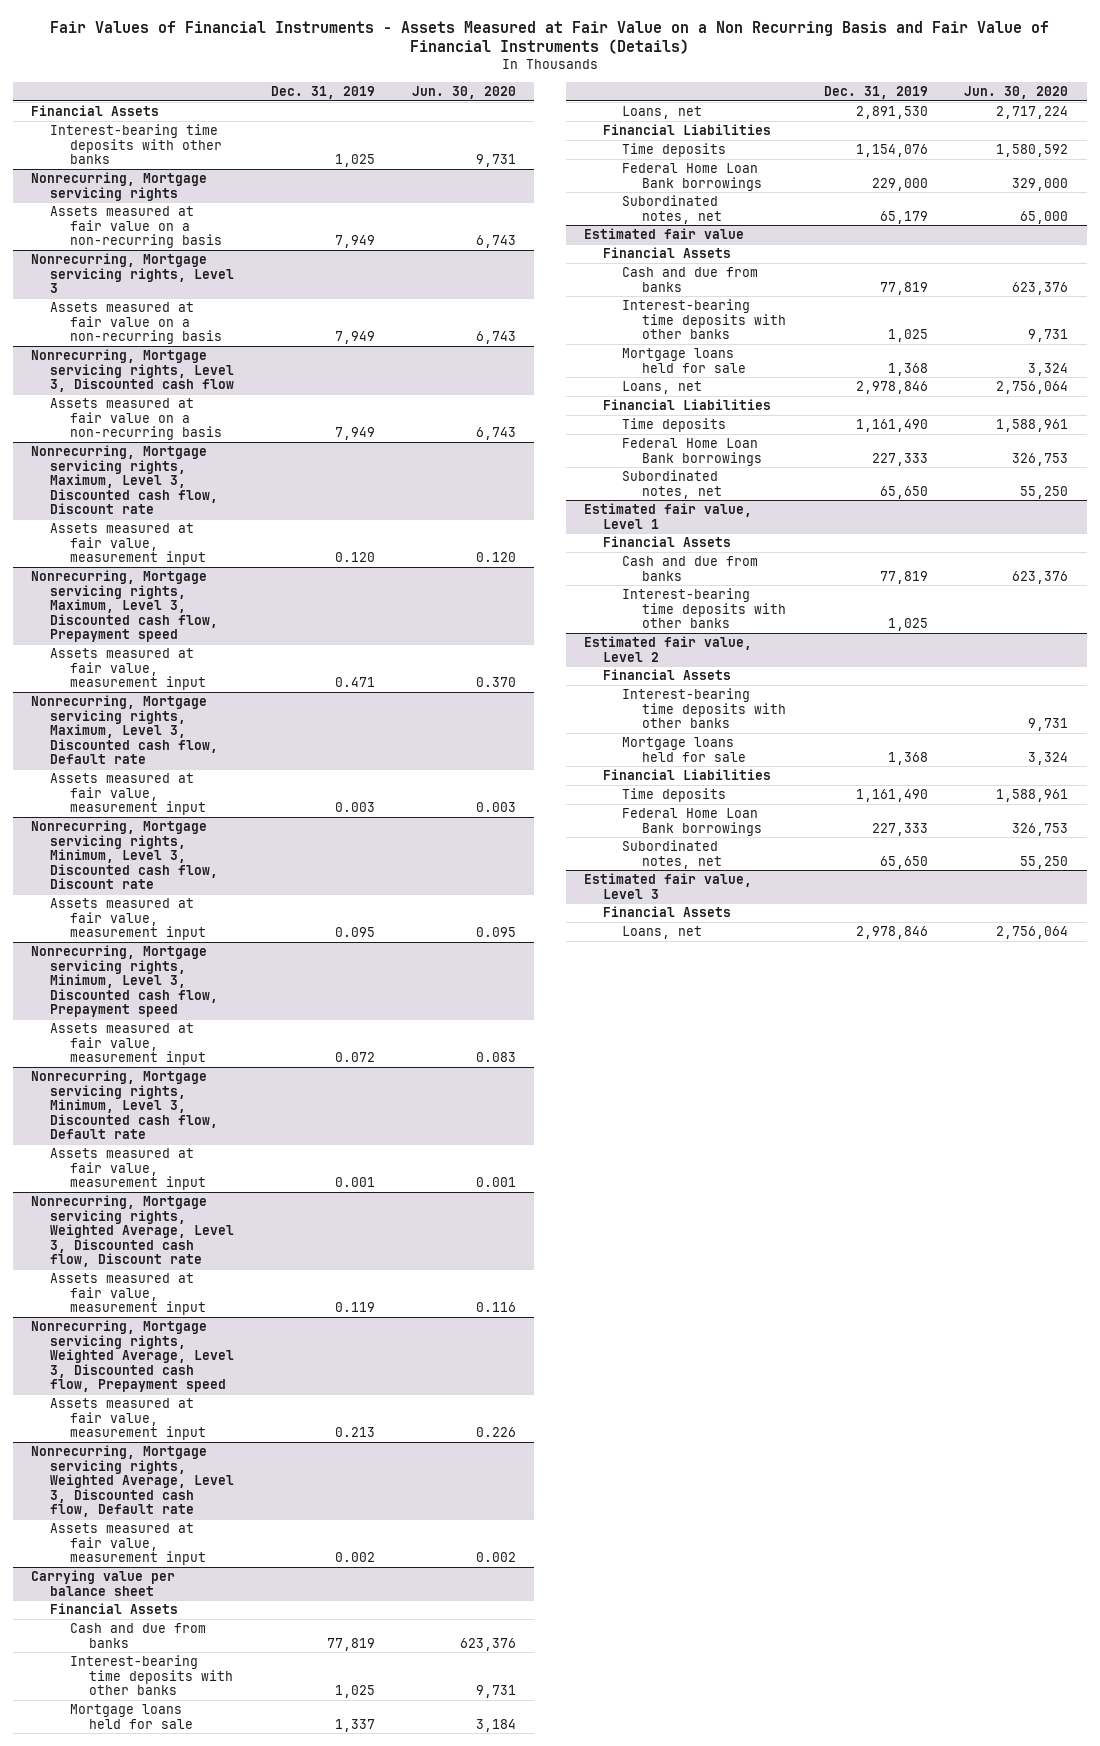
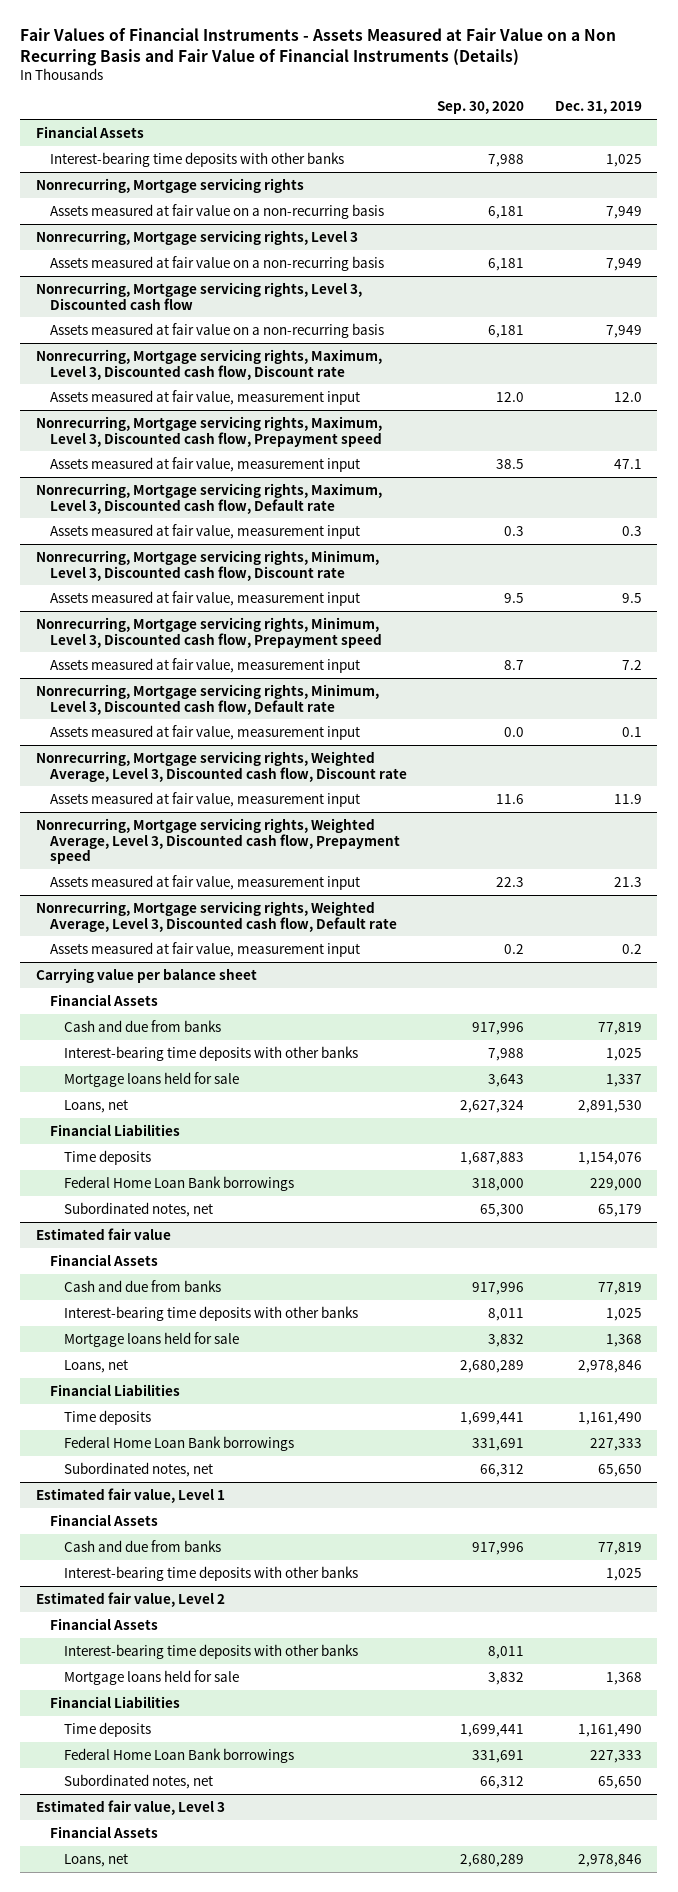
[411,85,516,99] Jun. 30, 2020 -> none
none -> [437,101,525,115] Sep. 30, 2020
[335,552,376,563] 0.120 -> [613,391,642,402] 12.0
[335,677,376,688] 0.471 -> [613,458,642,469] 47.1
[335,802,376,813] 0.003 -> [621,525,642,536] 0.3
[335,927,376,938] 0.095 -> [621,592,642,603] 9.5
[335,1052,376,1063] 0.072 -> [621,659,642,670] 7.2
[335,1177,376,1188] 0.001 -> [621,726,642,737] 0.1
[335,1302,376,1313] 0.119 -> [613,793,642,804] 11.9
[335,1427,376,1438] 0.213 -> [613,876,642,887] 21.3
[335,1552,376,1563] 0.002 -> [621,943,642,954] 0.2

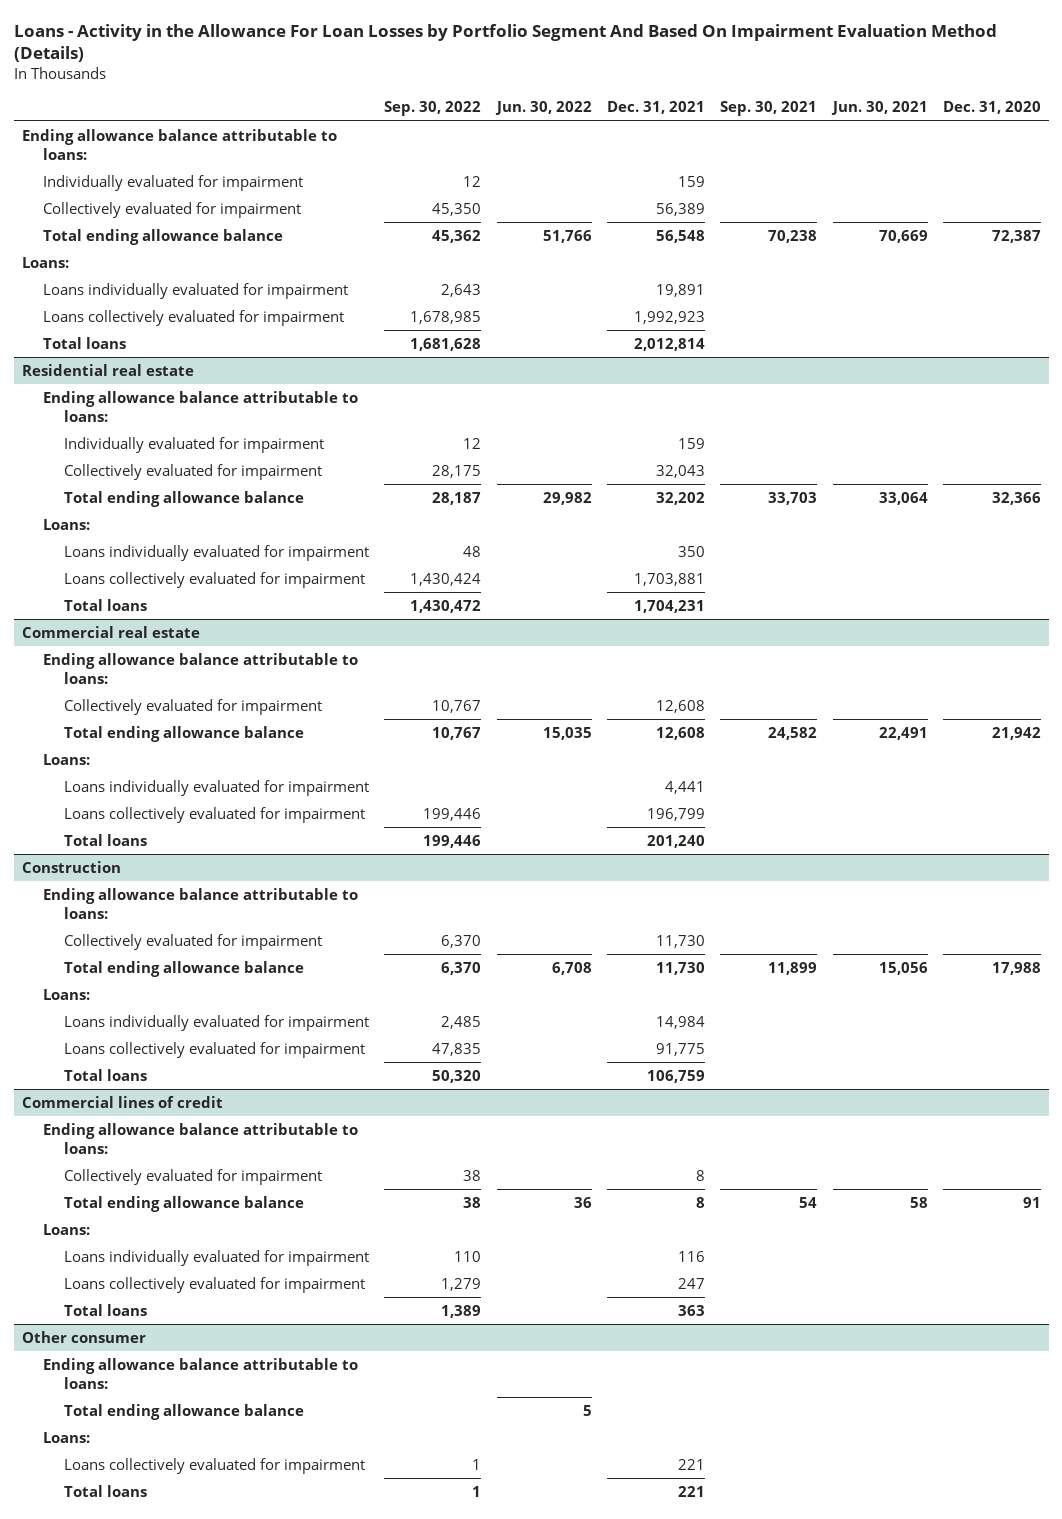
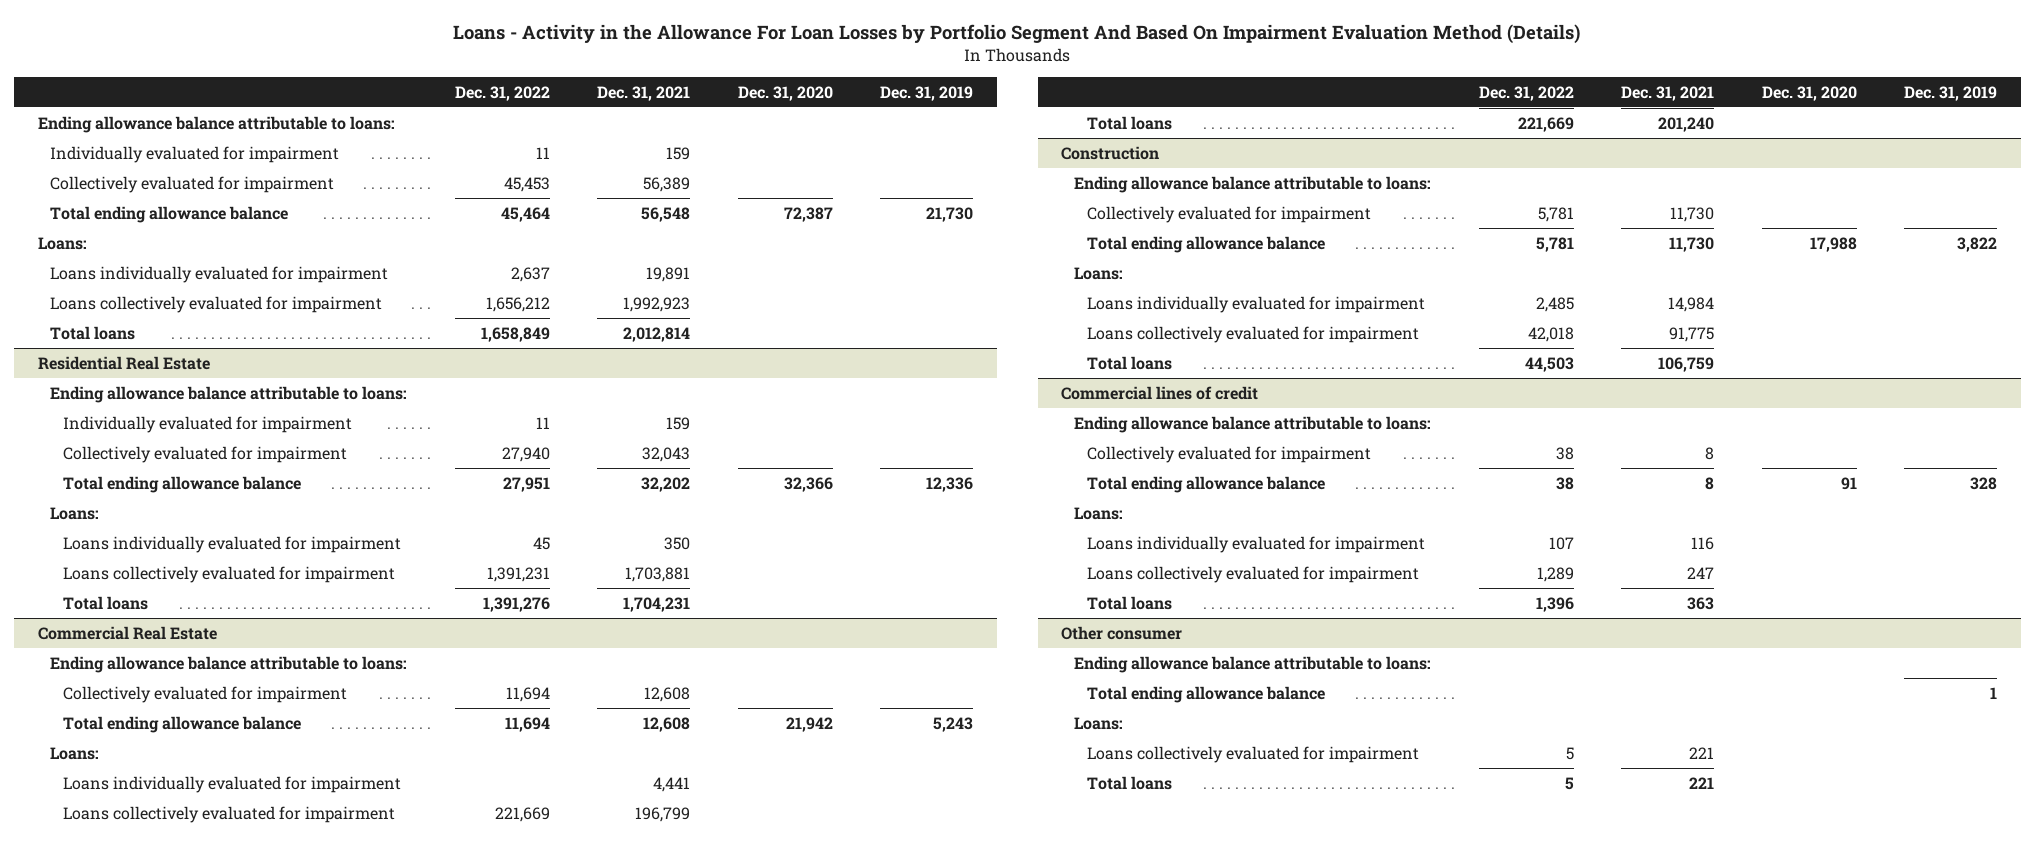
[384,101,482,117] Sep. 30, 2022 -> none
[494,101,592,116] Jun. 30, 2022 -> none
[720,101,818,117] Sep. 30, 2021 -> none
[830,101,928,116] Jun. 30, 2021 -> none
none -> [454,85,550,101] Dec. 31, 2022
none -> [880,85,974,101] Dec. 31, 2019
[21,363,194,376] Residential real estate -> [37,355,210,370] Residential Real Estate
[21,625,200,638] Commercial real estate -> [37,625,217,640] Commercial Real Estate

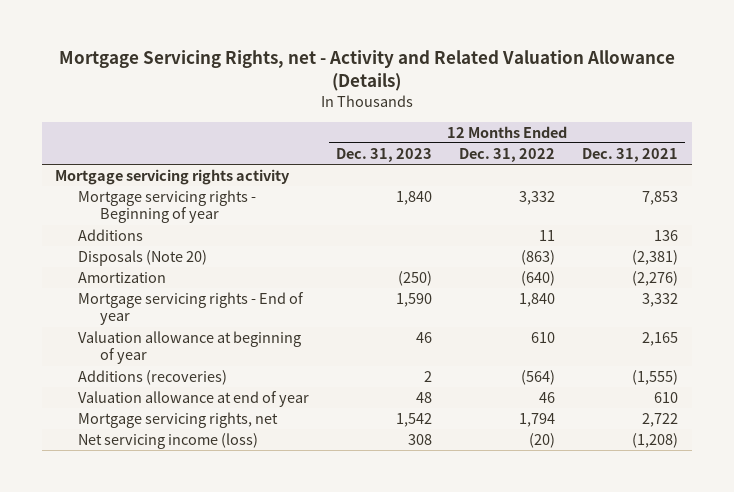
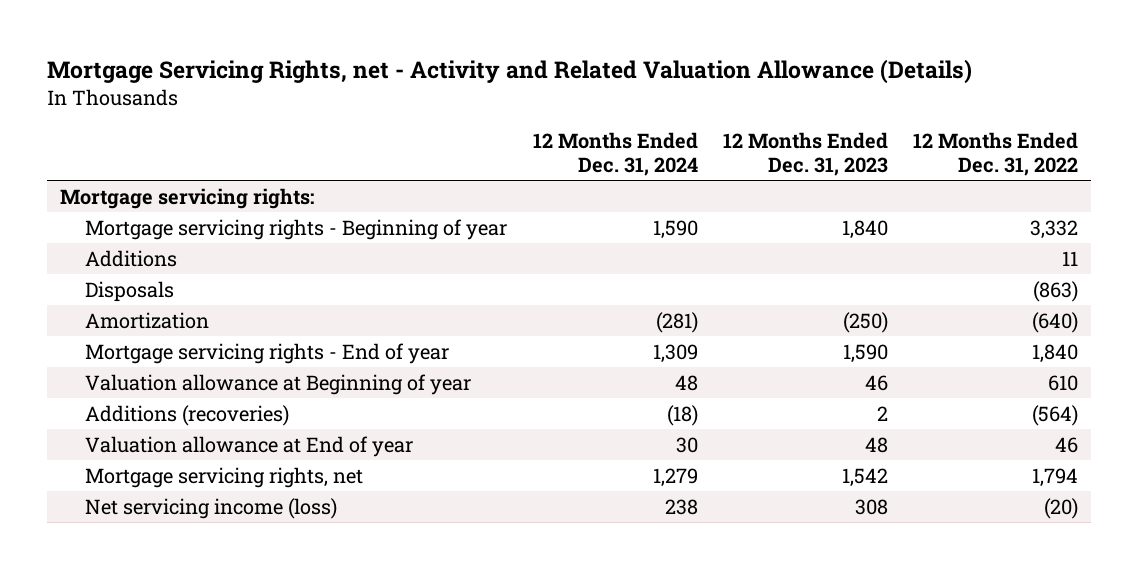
[582,147,679,162] Dec. 31, 2021 -> none
none -> [532,132,698,177] 12 Months Ended Dec. 31, 2024
[55,169,291,186] Mortgage servicing rights activity -> [59,187,314,209] Mortgage servicing rights:
[77,250,207,267] Disposals (Note 20) -> [85,280,175,302] Disposals
[77,331,301,365] Valuation allowance at beginning of year -> [85,373,472,395] Valuation allowance at Beginning of year
[77,391,309,408] Valuation allowance at end of year -> [85,435,414,457] Valuation allowance at End of year

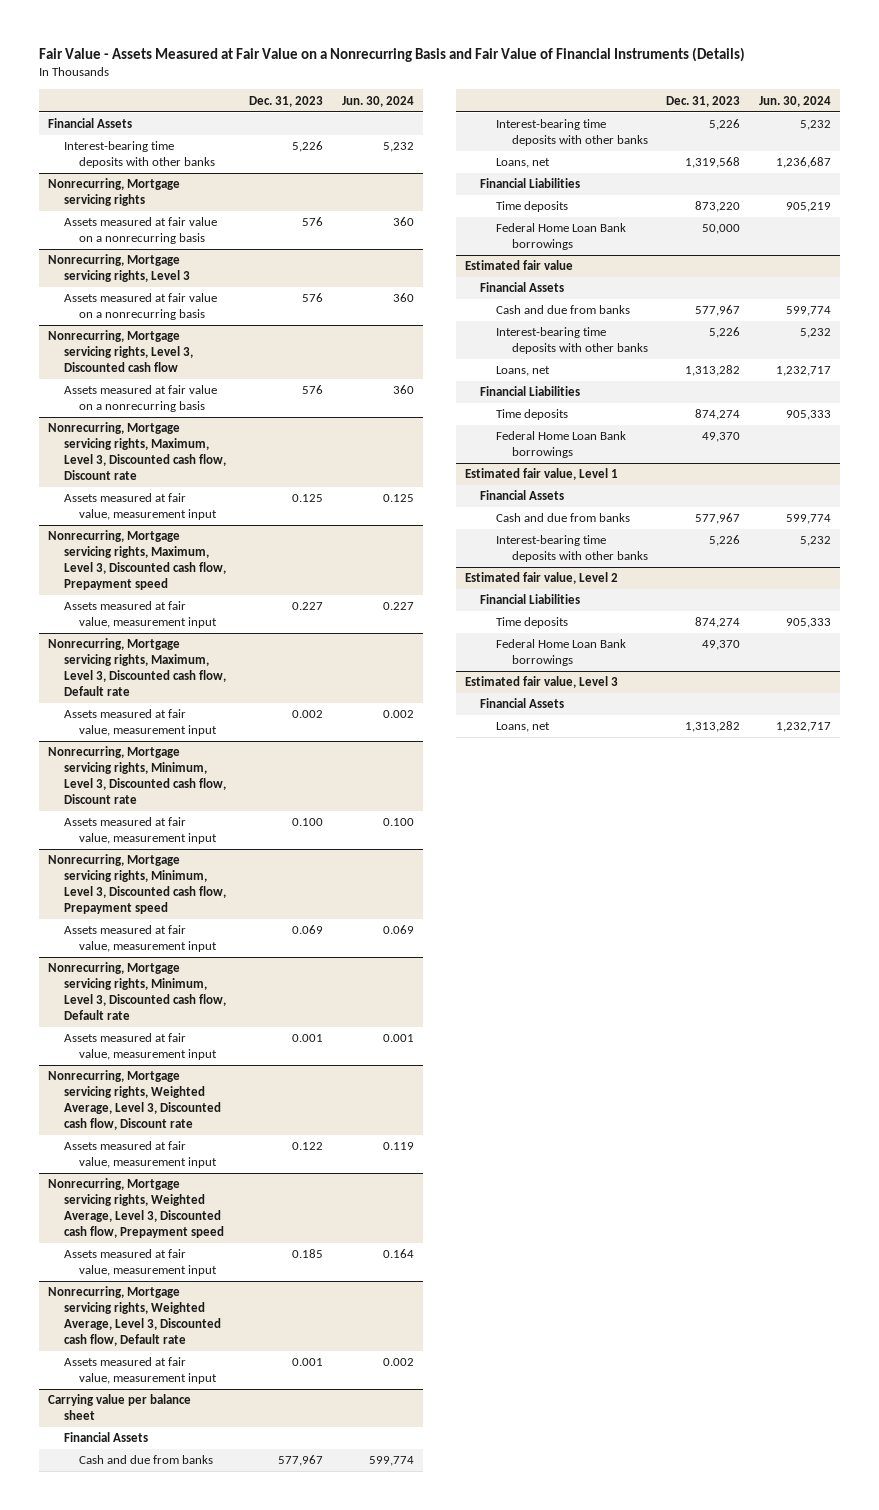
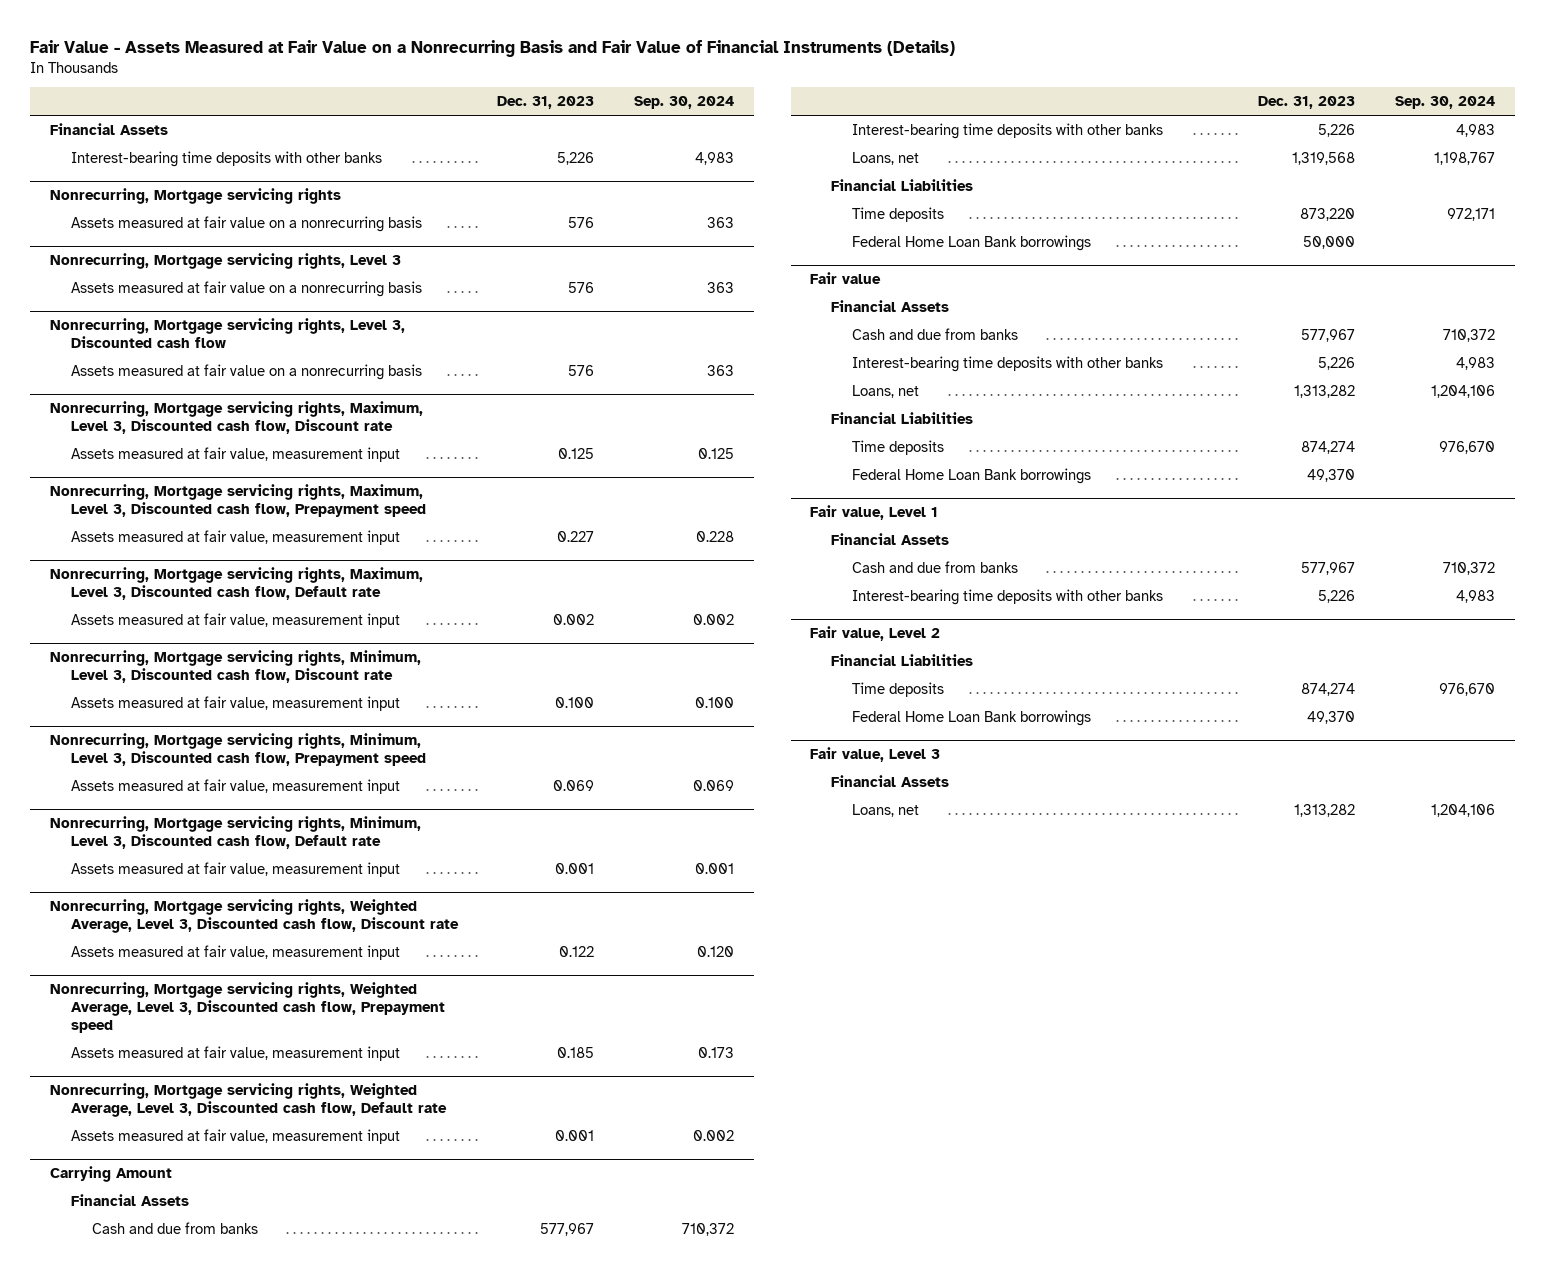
[341,95,414,107] Jun. 30, 2024 -> none
none -> [634,96,735,110] Sep. 30, 2024
[47,1394,191,1421] Carrying value per balance sheet -> [49,1166,172,1183] Carrying Amount
[464,260,573,271] Estimated fair value -> [810,272,882,285] Fair value
[464,468,618,481] Estimated fair value, Level 1 -> [810,505,939,521] Fair value, Level 1
[464,572,618,585] Estimated fair value, Level 2 -> [810,626,941,642] Fair value, Level 2
[464,676,618,689] Estimated fair value, Level 3 -> [810,747,941,763] Fair value, Level 3

